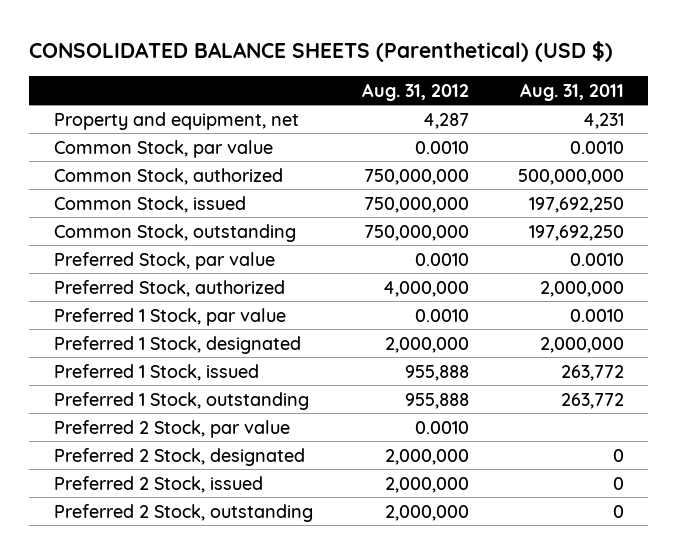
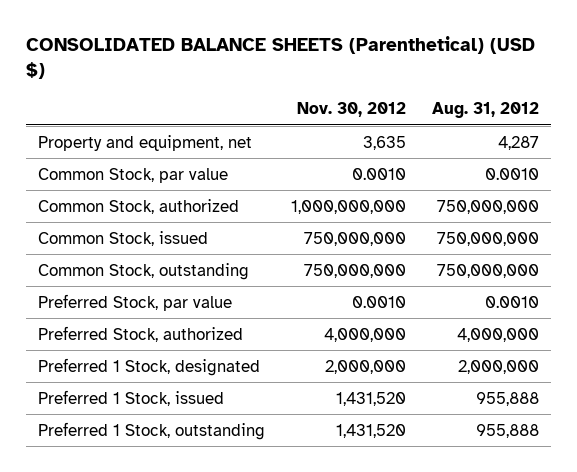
[519,82,624,101] Aug. 31, 2011 -> none
none -> [296,102,406,118] Nov. 30, 2012
[53,307,286,326] Preferred 1 Stock, par value -> none
[53,419,290,438] Preferred 2 Stock, par value -> none
[53,447,305,466] Preferred 2 Stock, designated -> none
[53,475,263,493] Preferred 2 Stock, issued -> none
[53,503,313,522] Preferred 2 Stock, outstanding -> none

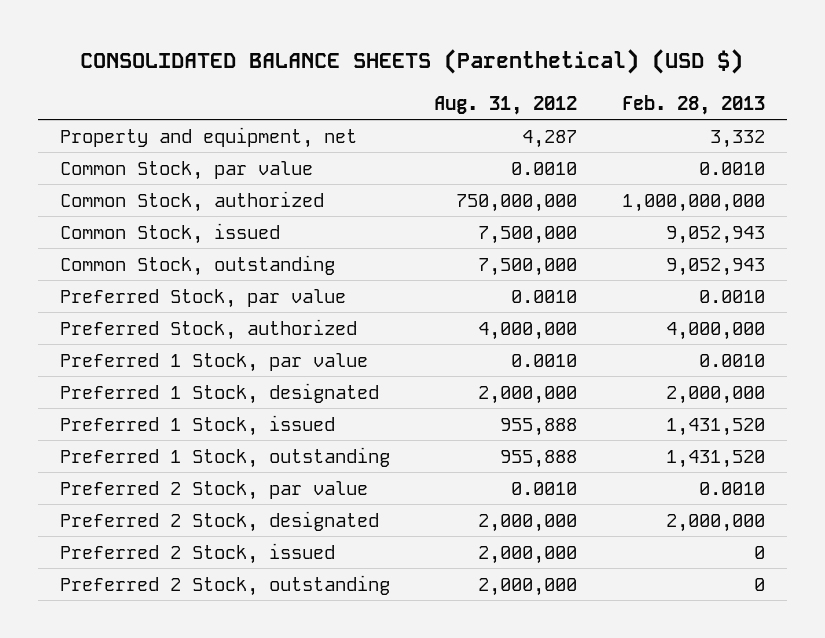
[296,102,406,118] Nov. 30, 2012 -> none
none -> [621,94,765,115] Feb. 28, 2013
[436,231,539,246] 750,000,000 -> [478,225,578,244] 7,500,000
[436,263,539,278] 750,000,000 -> [478,257,578,276] 7,500,000
none -> [60,352,369,372] Preferred 1 Stock, par value
none -> [60,480,369,500] Preferred 2 Stock, par value
none -> [60,510,380,532] Preferred 2 Stock, designated
none -> [60,542,336,564] Preferred 2 Stock, issued
none -> [60,574,391,596] Preferred 2 Stock, outstanding

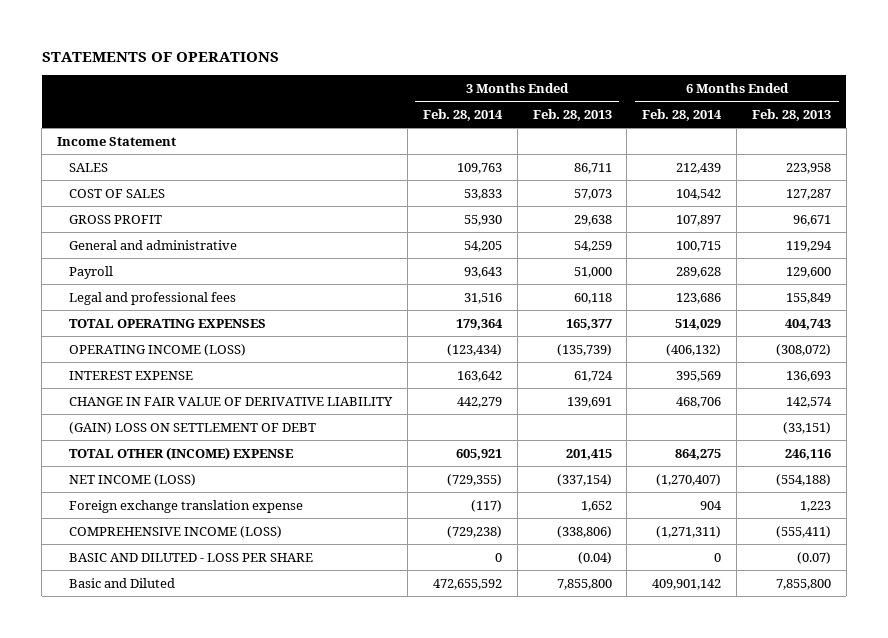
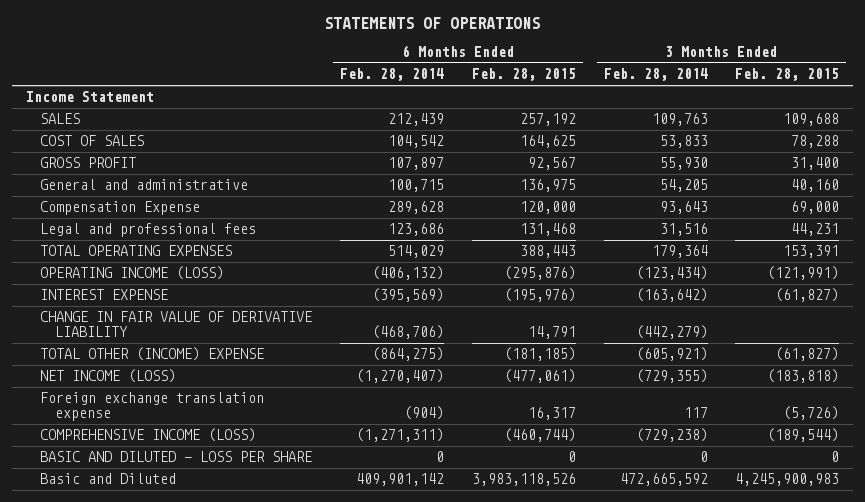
[532,108,612,121] Feb. 28, 2013 -> none
[751,108,831,121] Feb. 28, 2013 -> none
none -> [471,68,576,82] Feb. 28, 2015
none -> [735,68,840,82] Feb. 28, 2015
[69,265,114,279] Payroll -> [40,201,201,216] Compensation Expense
[69,421,317,434] (GAIN) LOSS ON SETTLEMENT OF DEBT -> none
[456,370,502,382] 163,642 -> [635,288,708,303] (163,642)
[676,370,722,382] 395,569 -> [372,288,445,303] (395,569)
[456,396,502,408] 442,279 -> [635,324,708,339] (442,279)
[676,396,722,408] 468,706 -> [372,324,445,339] (468,706)
[455,448,502,460] 605,921 -> [635,347,708,362] (605,921)
[675,448,722,460] 864,275 -> [372,347,445,362] (864,275)
[470,499,502,512] (117) -> [683,406,708,418] 117
[700,500,723,510] 904 -> [404,405,445,420] (904)
[432,578,502,590] 472,655,592 -> [619,473,708,487] 472,665,592

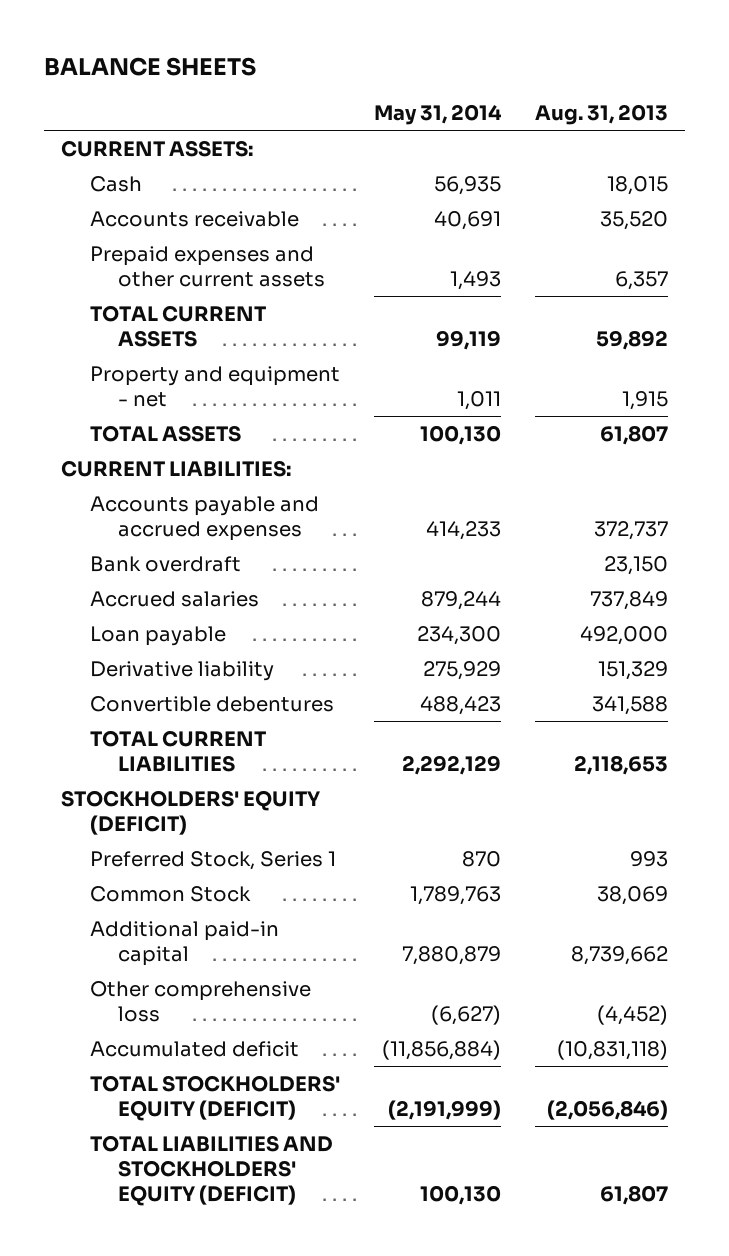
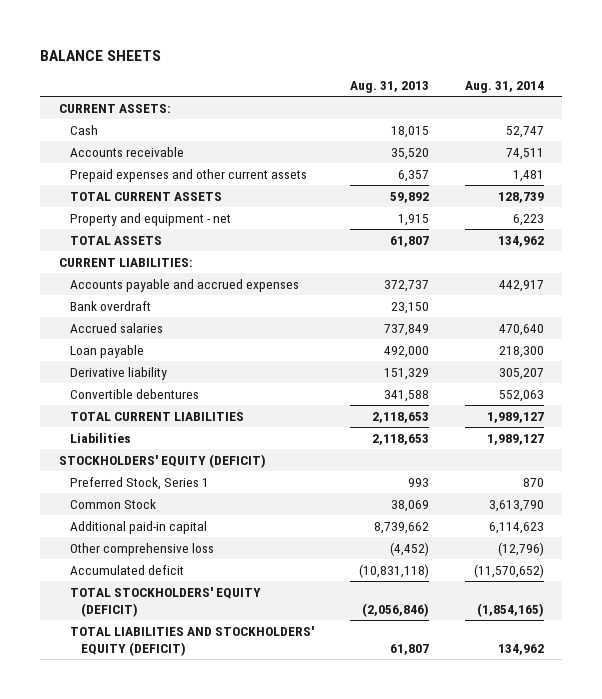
[373,103,502,125] May 31, 2014 -> none
none -> [464,81,544,94] Aug. 31, 2014
none -> [69,432,131,443] Liabilities

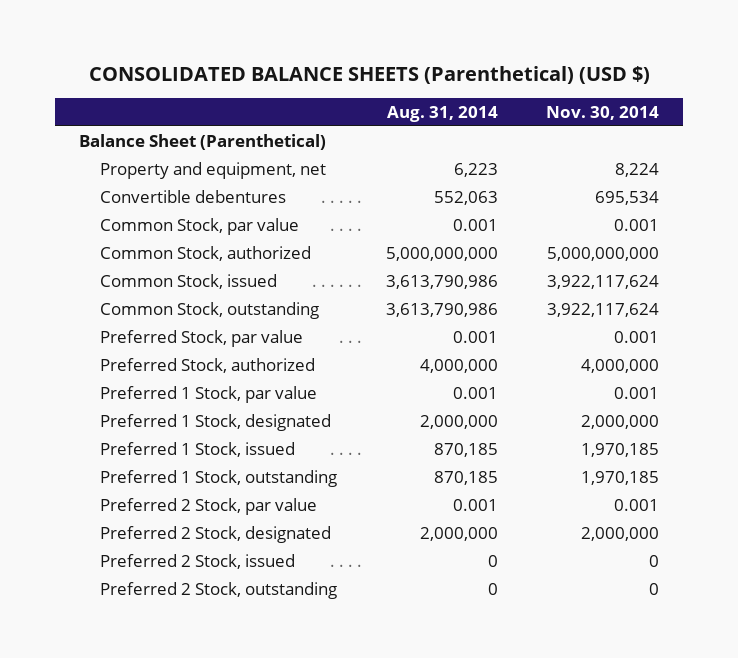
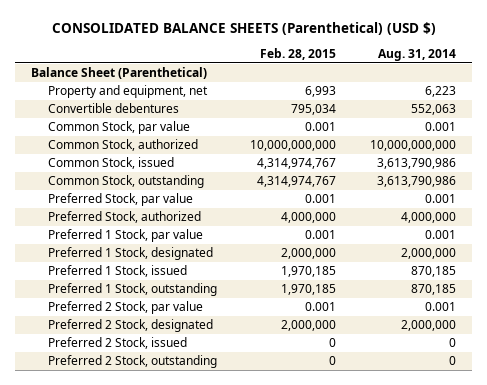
[546,105,660,120] Nov. 30, 2014 -> none
none -> [260,48,337,61] Feb. 28, 2015
[385,246,498,261] 5,000,000,000 -> [369,140,456,152] 10,000,000,000

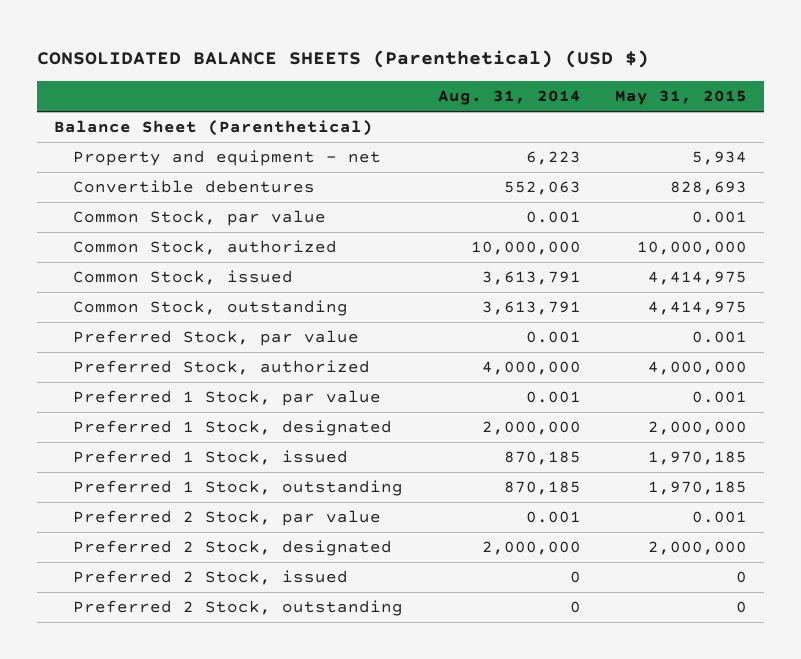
[260,48,337,61] Feb. 28, 2015 -> none
none -> [615,90,748,106] May 31, 2015
[47,85,208,99] Property and equipment, net -> [73,150,382,167] Property and equipment - net
[369,140,456,152] 10,000,000,000 -> [470,241,581,256] 10,000,000
[376,158,456,170] 3,613,790,986 -> [481,271,581,286] 3,613,791
[376,176,456,188] 3,613,790,986 -> [481,301,581,316] 3,613,791

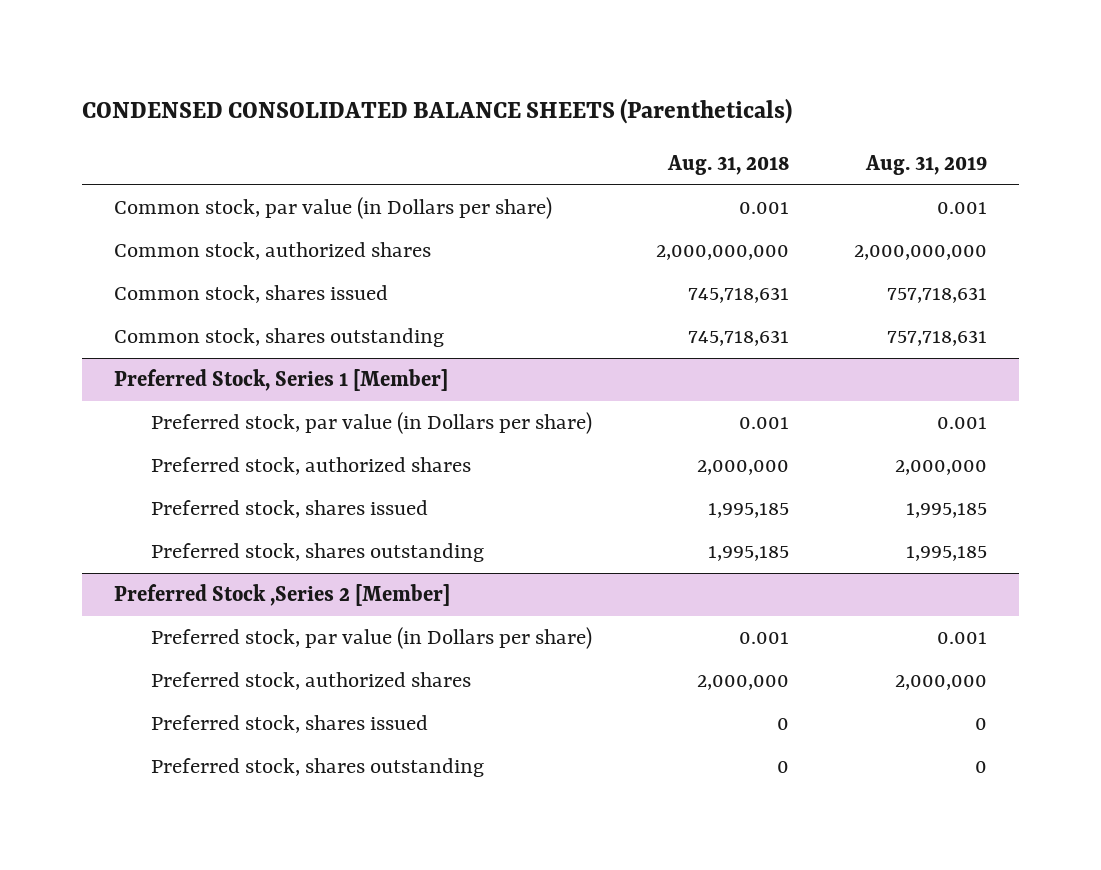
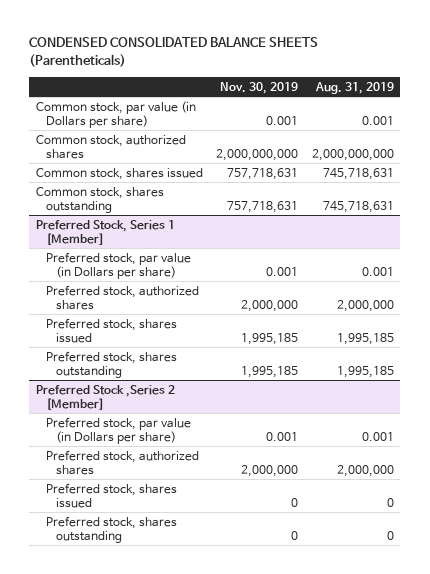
[667,154,790,175] Aug. 31, 2018 -> none
none -> [220,81,299,94] Nov. 30, 2019
[886,287,987,304] 757,718,631 -> [322,167,394,180] 745,718,631
[886,330,987,347] 757,718,631 -> [322,200,394,213] 745,718,631

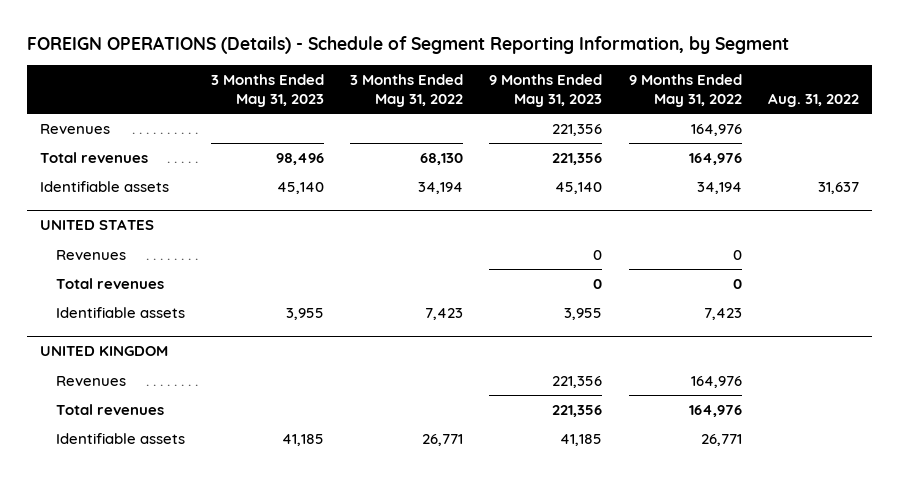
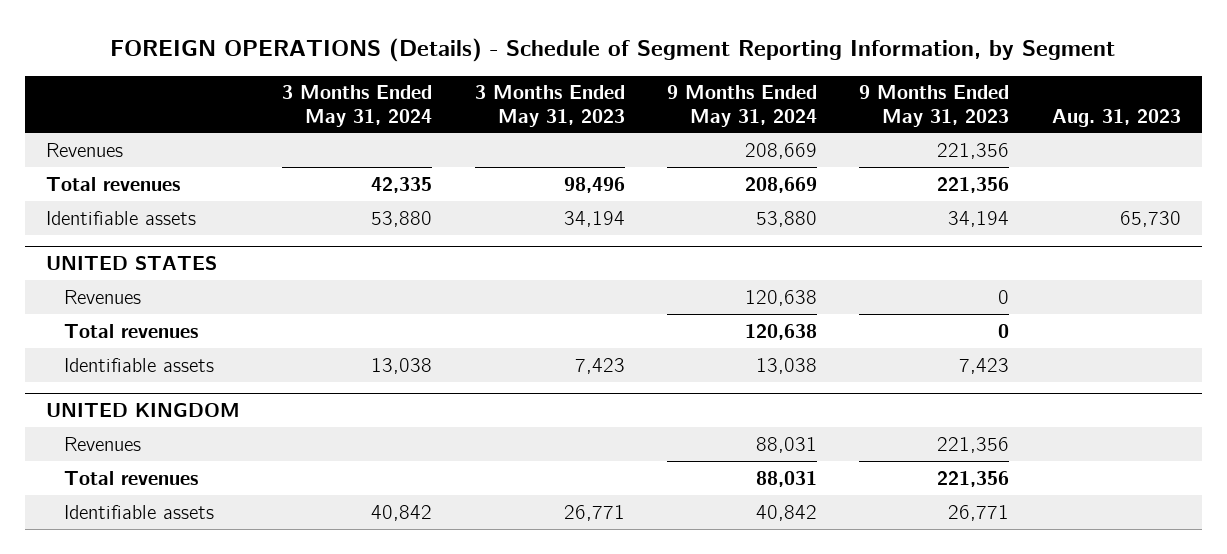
[350,74,464,108] 3 Months Ended May 31, 2022 -> none
[628,74,742,108] 9 Months Ended May 31, 2022 -> none
[767,93,859,108] Aug. 31, 2022 -> none
none -> [282,85,433,127] 3 Months Ended May 31, 2024
none -> [667,85,818,127] 9 Months Ended May 31, 2024
none -> [1051,108,1181,127] Aug. 31, 2023
[276,181,324,194] 45,140 -> [563,210,625,227] 34,194
[555,181,603,194] 45,140 -> [948,210,1010,227] 34,194
[285,307,324,320] 3,955 -> [574,357,625,374] 7,423
[564,307,603,320] 3,955 -> [959,357,1010,374] 7,423
[281,433,324,446] 41,185 -> [563,504,625,521] 26,771
[560,433,603,446] 41,185 -> [948,504,1010,521] 26,771

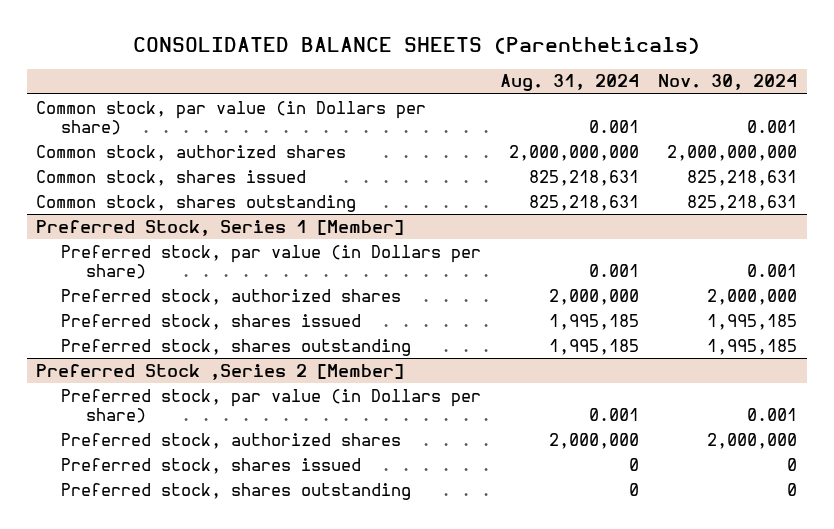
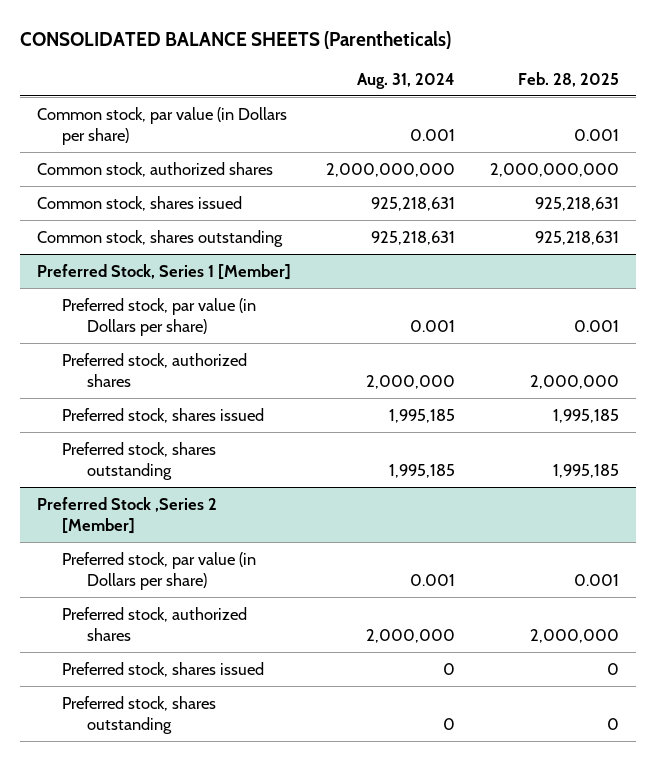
[658,74,798,91] Nov. 30, 2024 -> none
none -> [517,71,619,87] Feb. 28, 2025
[529,169,640,186] 825,218,631 -> [371,196,456,211] 925,218,631
[529,194,640,211] 825,218,631 -> [371,230,456,245] 925,218,631

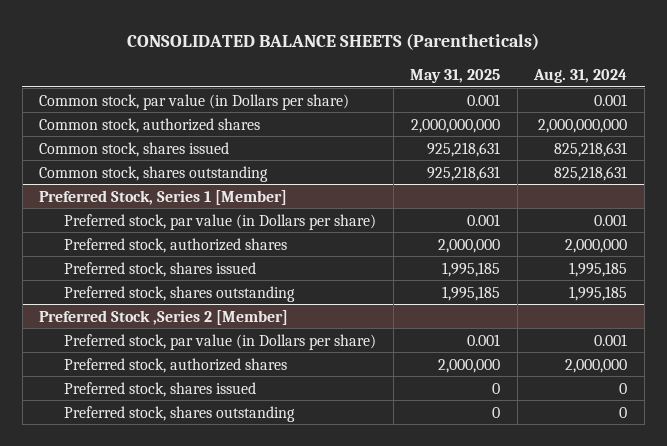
[517,71,619,87] Feb. 28, 2025 -> none
none -> [410,69,501,84] May 31, 2025
[371,196,456,211] 925,218,631 -> [554,141,628,157] 825,218,631
[371,230,456,245] 925,218,631 -> [554,165,628,181] 825,218,631

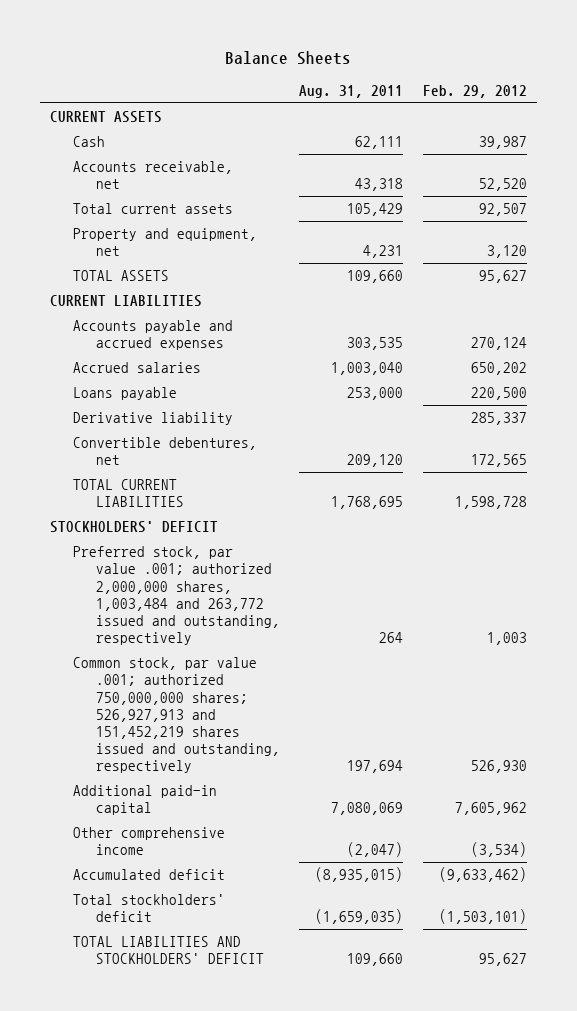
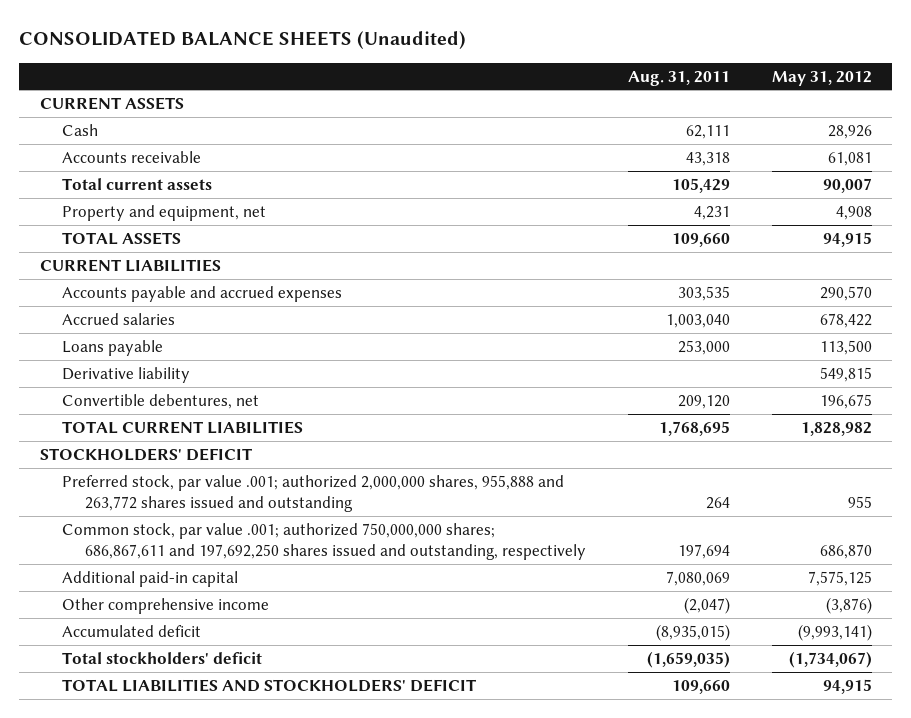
[225,50,352,65] Balance Sheets -> [18,31,466,50] CONSOLIDATED BALANCE SHEETS (Unaudited)
[423,85,528,99] Feb. 29, 2012 -> none
none -> [771,70,872,86] May 31, 2012
[72,161,233,190] Accounts receivable, net -> [62,151,202,164] Accounts receivable
[72,546,280,646] Preferred stock, par value .001; authorized 2,000,000 shares, 1,003,484 and 263,772 issued and outstanding, respectively -> [62,475,565,513] Preferred stock, par value .001; authorized 2,000,000 shares, 955,888 and 263,772 shares issued and outstanding
[72,657,280,774] Common stock, par value .001; authorized 750,000,000 shares; 526,927,913 and 151,452,219 shares issued and outstanding, respectively -> [62,523,587,561] Common stock, par value .001; authorized 750,000,000 shares; 686,867,611 and 197,692,250 shares issued and outstanding, respectively

